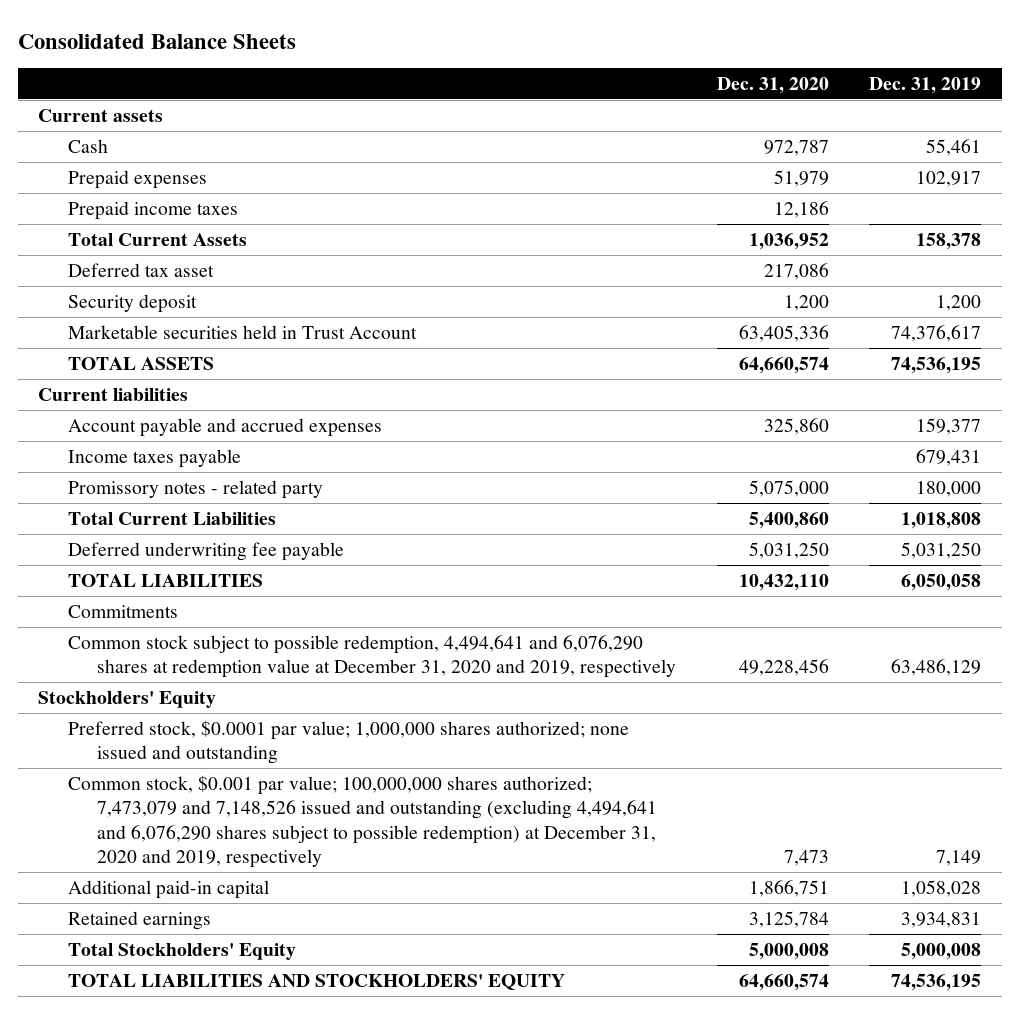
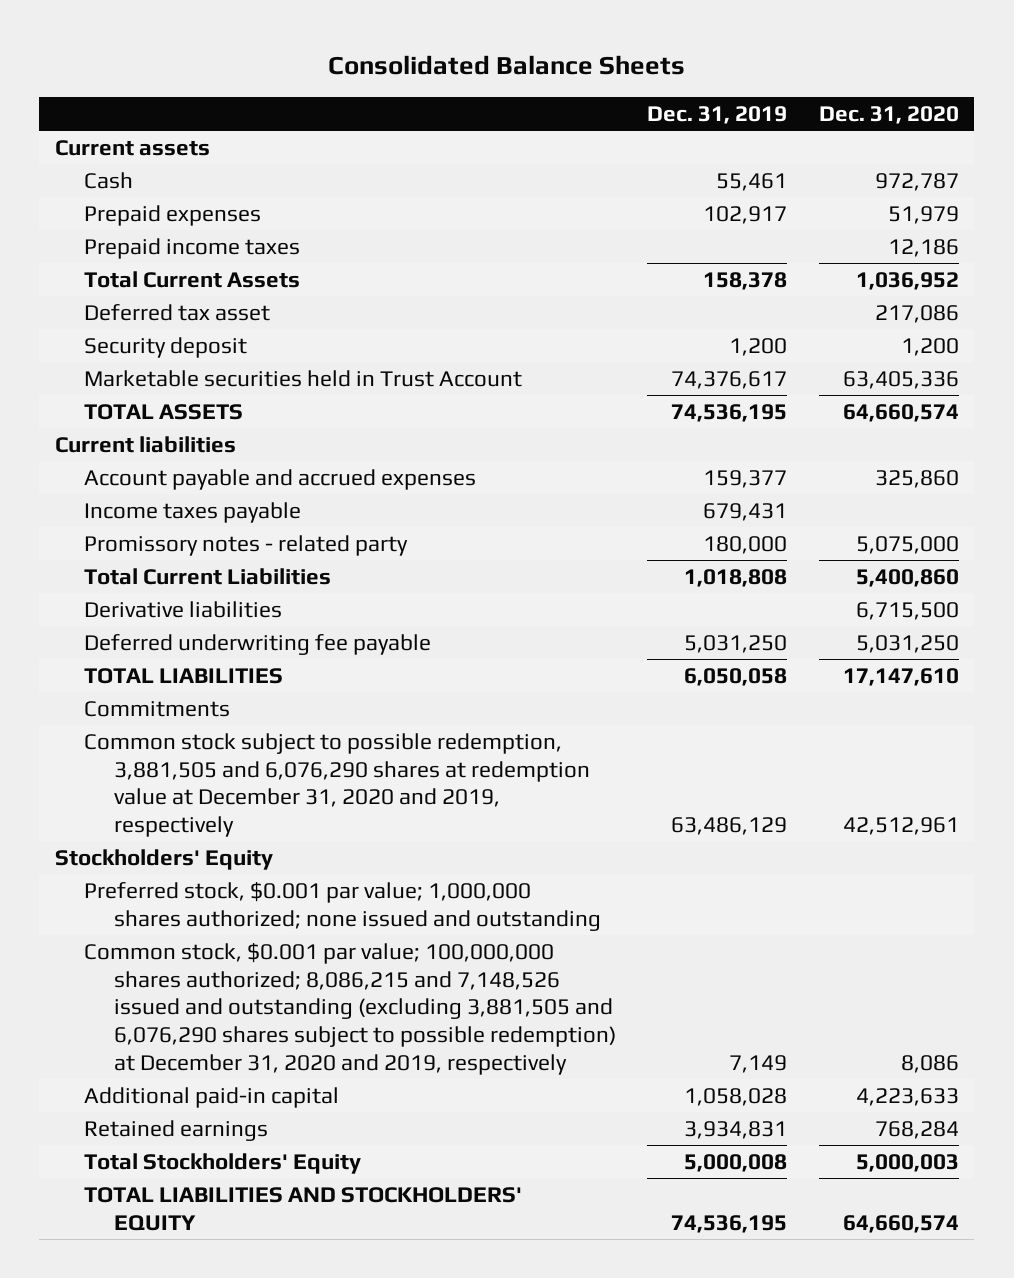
none -> [84,601,283,619] Derivative liabilities
[738,573,829,591] 10,432,110 -> [842,668,959,687] 17,147,610
[67,634,677,679] Common stock subject to possible redemption, 4,494,641 and 6,076,290 shares at redemption value at December 31, 2020 and 2019, respectively -> [84,733,590,837] Common stock subject to possible redemption, 3,881,505 and 6,076,290 shares at redemption value at December 31, 2020 and 2019, respectively
[738,659,829,677] 49,228,456 -> [842,816,959,835] 42,512,961
[67,719,629,765] Preferred stock, $0.0001 par value; 1,000,000 shares authorized; none issued and outstanding -> [84,882,601,931] Preferred stock, $0.001 par value; 1,000,000 shares authorized; none issued and outstanding
[67,774,658,869] Common stock, $0.001 par value; 100,000,000 shares authorized; 7,473,079 and 7,148,526 issued and outstanding (excluding 4,494,641 and 6,076,290 shares subject to possible redemption) at December 31, 2020 and 2019, respectively -> [84,943,616,1075] Common stock, $0.001 par value; 100,000,000 shares authorized; 8,086,215 and 7,148,526 issued and outstanding (excluding 3,881,505 and 6,076,290 shares subject to possible redemption) at December 31, 2020 and 2019, respectively
[783,850,829,867] 7,473 -> [900,1054,959,1073] 8,086
[748,879,829,897] 1,866,751 -> [855,1088,959,1107] 4,223,633
[748,910,829,928] 3,125,784 -> [874,1121,959,1140] 768,284
[748,942,829,960] 5,000,008 -> [855,1154,959,1173] 5,000,003

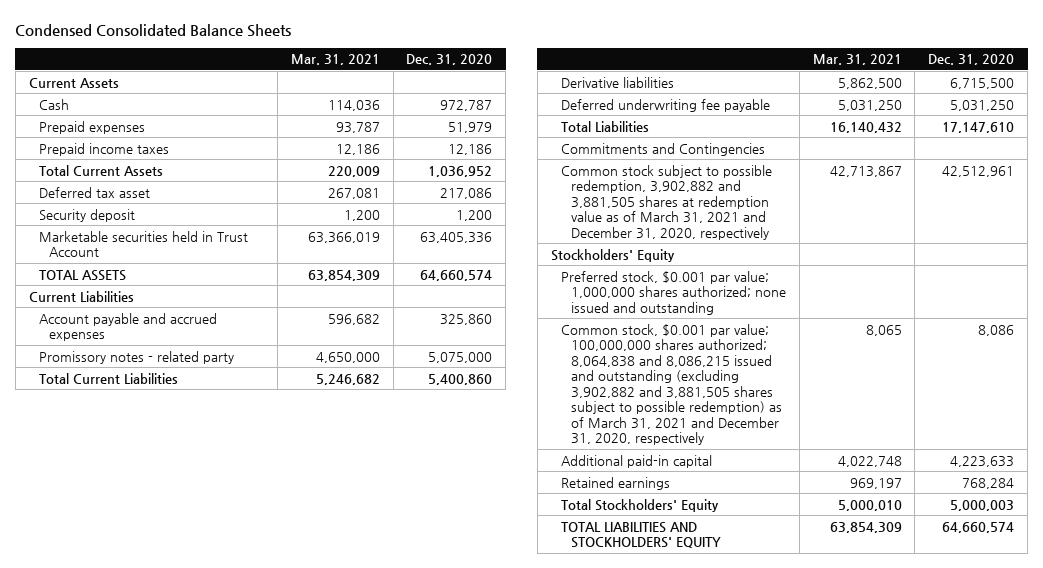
[327,55,685,76] Consolidated Balance Sheets -> [15,23,292,37] Condensed Consolidated Balance Sheets
[647,105,788,124] Dec. 31, 2019 -> none
none -> [290,54,380,66] Mar. 31, 2021
[55,140,211,157] Current assets -> [28,77,119,88] Current Assets
[55,436,237,454] Current liabilities -> [28,290,134,302] Current Liabilities
[84,502,302,524] Income taxes payable -> none
[84,668,284,685] TOTAL LIABILITIES -> [560,120,649,132] Total Liabilities
[84,701,231,718] Commitments -> [560,142,765,156] Commitments and Contingencies
[84,733,590,837] Common stock subject to possible redemption, 3,881,505 and 6,076,290 shares at redemption value at December 31, 2020 and 2019, respectively -> [560,164,772,240] Common stock subject to possible redemption, 3,902,882 and 3,881,505 shares at redemption value as of March 31, 2021 and December 31, 2020, respectively
[84,943,616,1075] Common stock, $0.001 par value; 100,000,000 shares authorized; 8,086,215 and 7,148,526 issued and outstanding (excluding 3,881,505 and 6,076,290 shares subject to possible redemption) at December 31, 2020 and 2019, respectively -> [560,323,782,446] Common stock, $0.001 par value; 100,000,000 shares authorized; 8,064,838 and 8,086,215 issued and outstanding (excluding 3,902,882 and 3,881,505 shares subject to possible redemption) as of March 31, 2021 and December 31, 2020, respectively

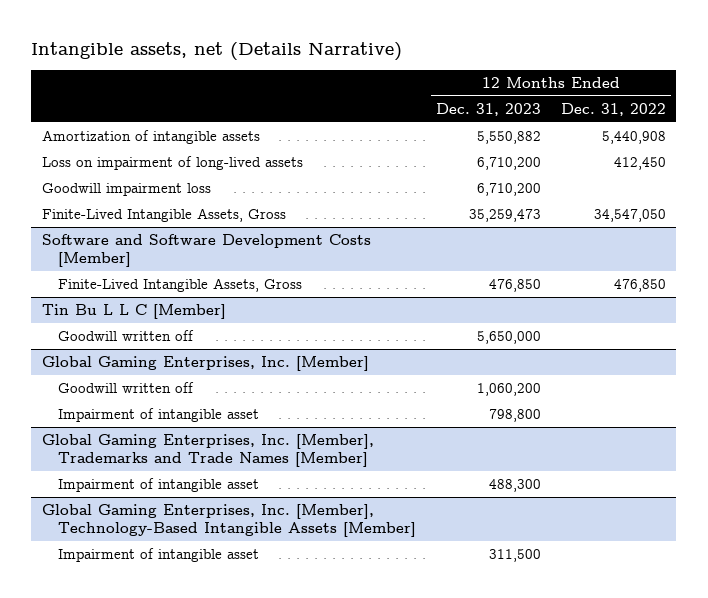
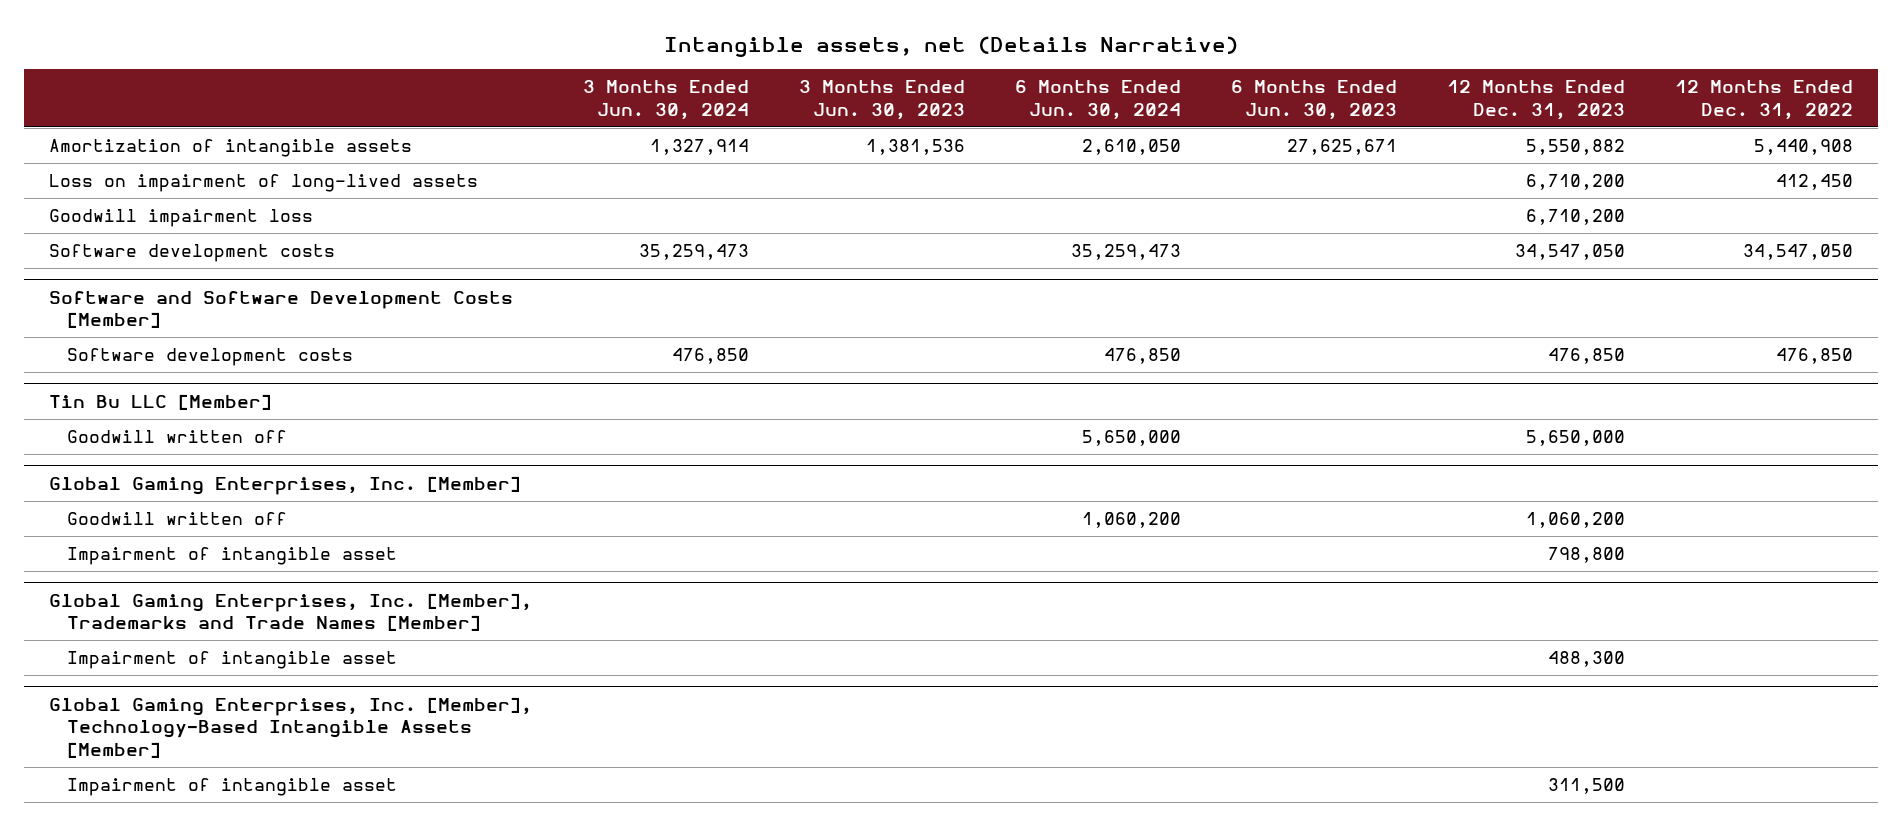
none -> [582,80,749,120] 3 Months Ended Jun. 30, 2024
none -> [798,80,965,120] 3 Months Ended Jun. 30, 2023
none -> [1014,80,1181,120] 6 Months Ended Jun. 30, 2024
none -> [1230,80,1397,120] 6 Months Ended Jun. 30, 2023
[41,208,286,223] Finite-Lived Intangible Assets, Gross -> none
none -> [49,244,336,263] Software development costs
[57,278,302,293] Finite-Lived Intangible Assets, Gross -> [66,348,353,367] Software development costs
[41,304,226,320] Tin Bu L L C [Member] -> [49,393,273,410] Tin Bu LLC [Member]

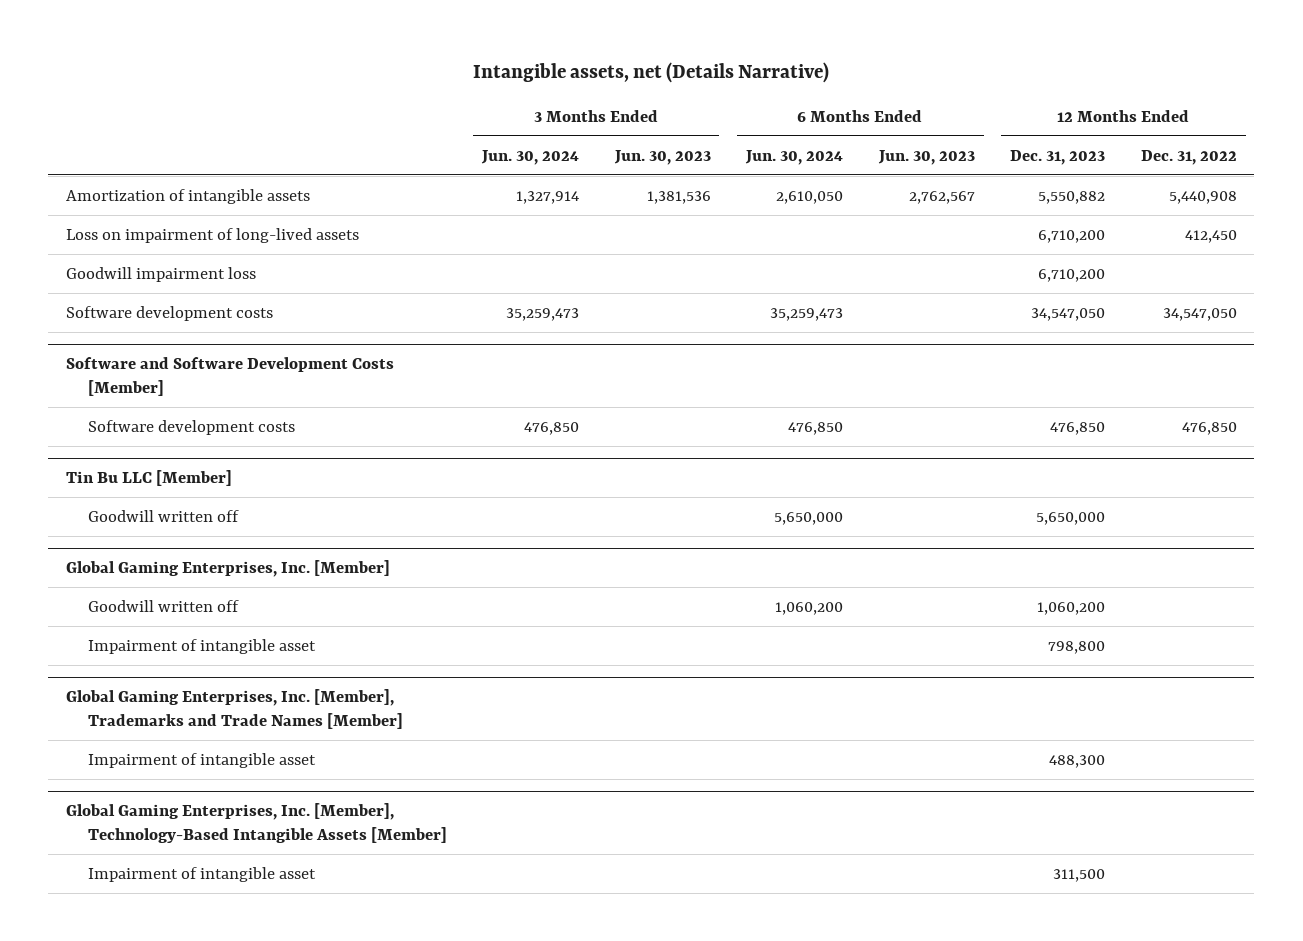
[1286,139,1397,156] 27,625,671 -> [908,190,975,204] 2,762,567

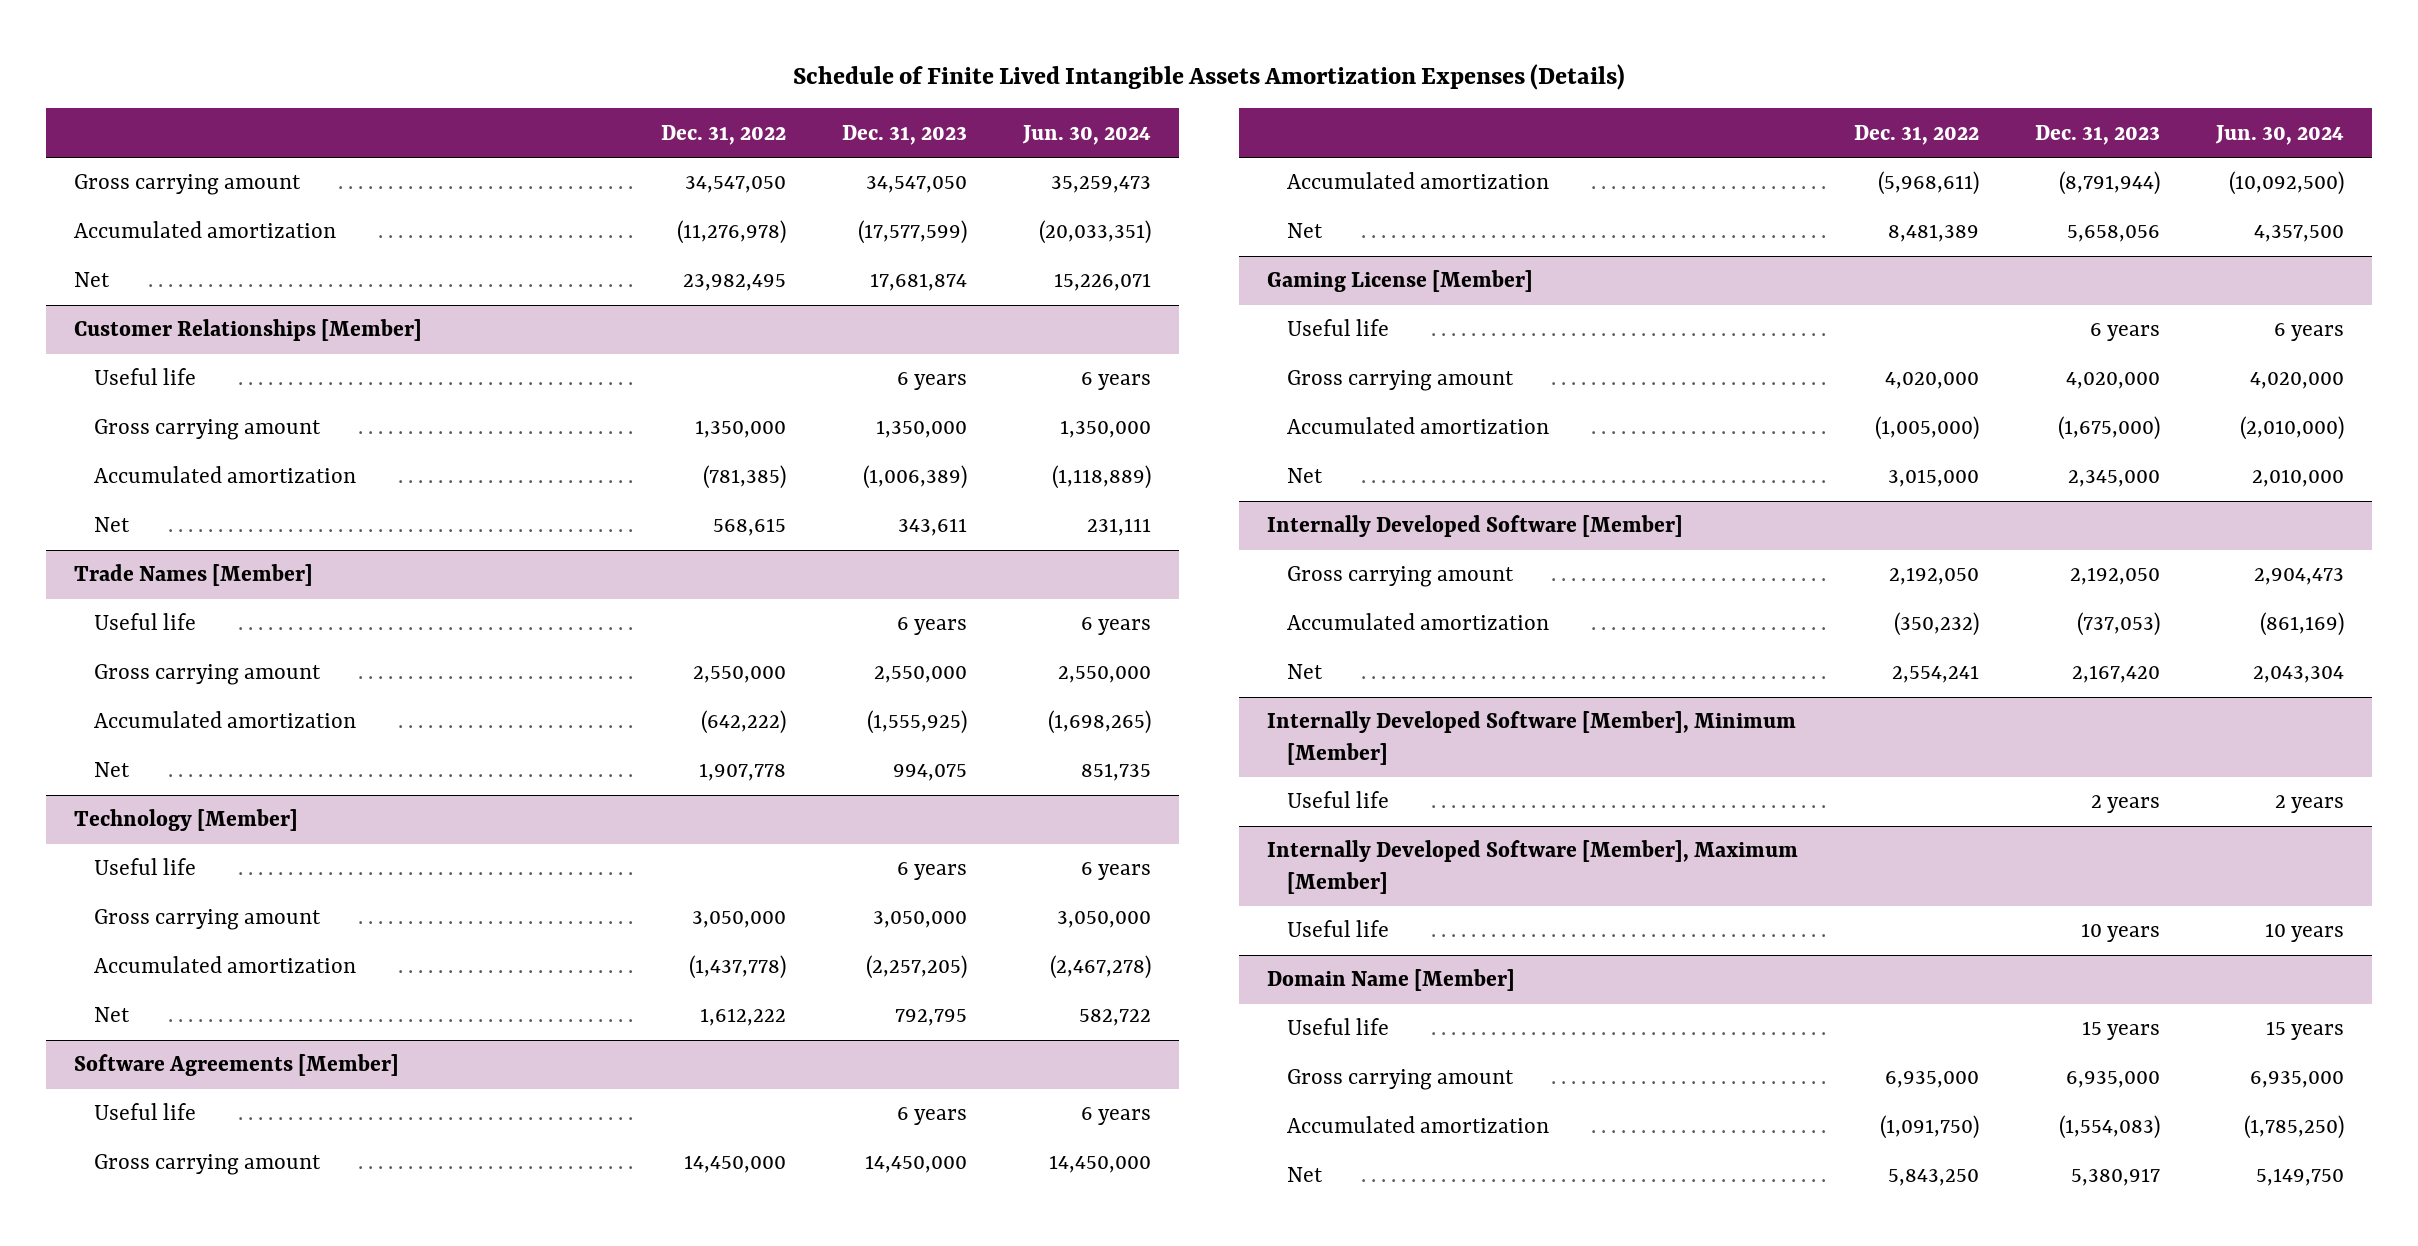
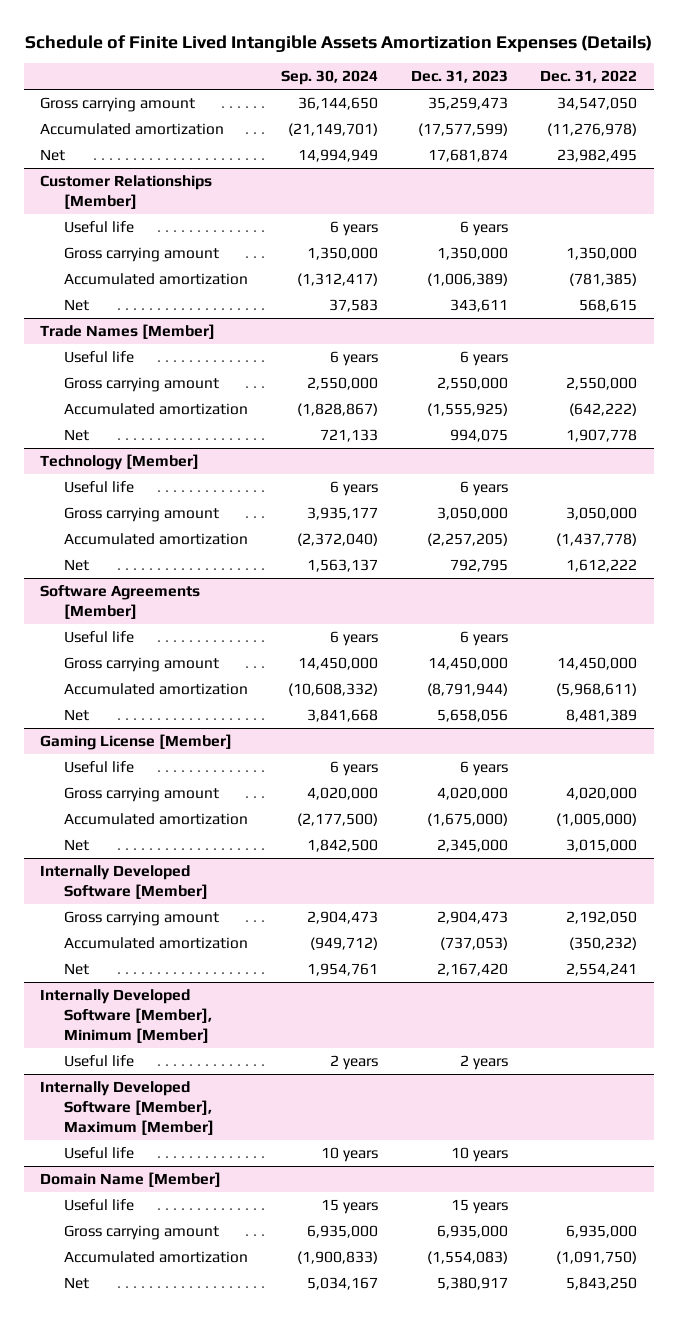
[1021,124,1151,145] Jun. 30, 2024 -> none
none -> [281,70,379,86] Sep. 30, 2024
[865,176,967,194] 34,547,050 -> [427,97,508,111] 35,259,473
[2070,567,2161,586] 2,192,050 -> [436,911,508,925] 2,904,473

